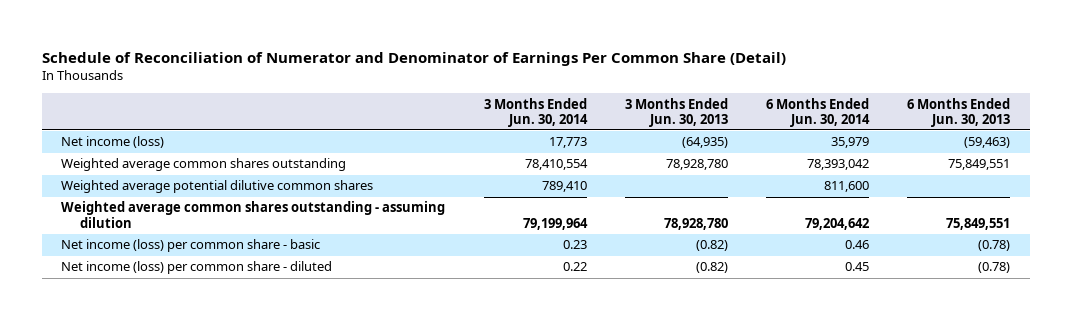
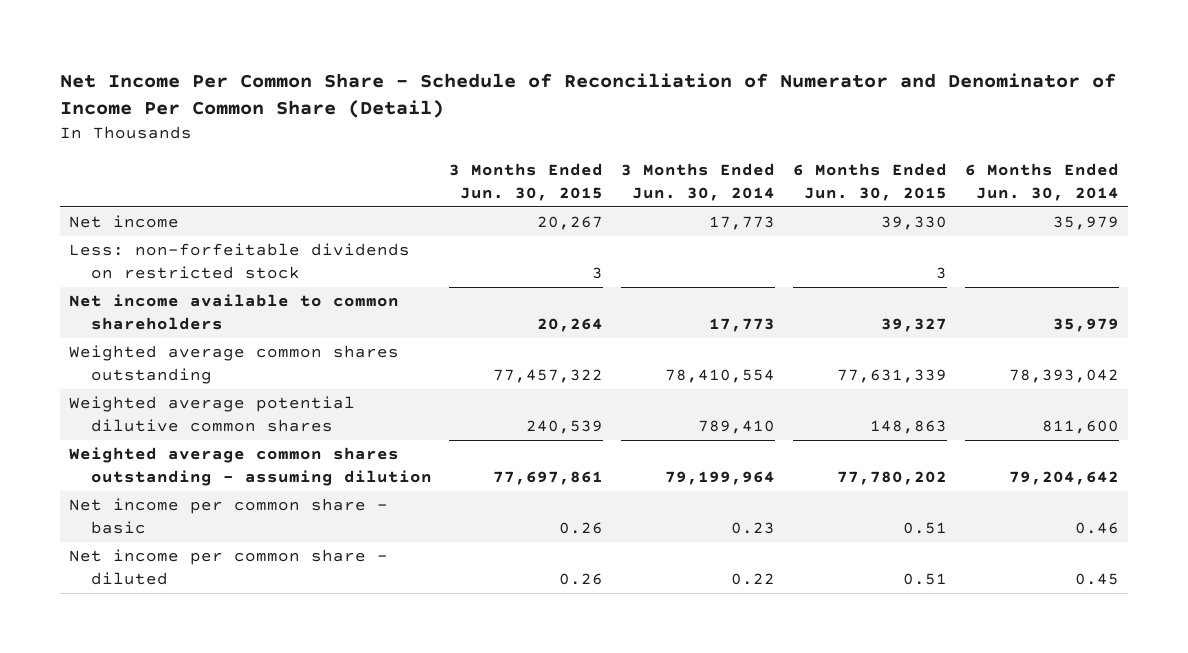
[42,51,787,66] Schedule of Reconciliation of Numerator and Denominator of Earnings Per Common Share (Detail) -> [59,73,1116,119] Net Income Per Common Share - Schedule of Reconciliation of Numerator and Denominator of Income Per Common Share (Detail)
[624,97,728,127] 3 Months Ended Jun. 30, 2013 -> none
[907,97,1011,127] 6 Months Ended Jun. 30, 2013 -> none
none -> [449,163,604,202] 3 Months Ended Jun. 30, 2015
none -> [793,163,948,202] 6 Months Ended Jun. 30, 2015
[61,136,165,149] Net income (loss) -> [68,215,179,229] Net income
none -> [68,243,410,280] Less: non-forfeitable dividends on restricted stock
none -> [68,294,399,331] Net income available to common shareholders
[61,239,321,253] Net income (loss) per common share - basic -> [68,498,388,535] Net income per common share - basic
[61,261,333,275] Net income (loss) per common share - diluted -> [68,549,388,586] Net income per common share - diluted

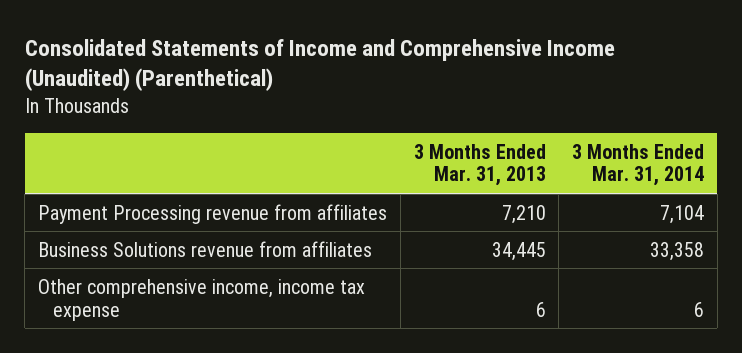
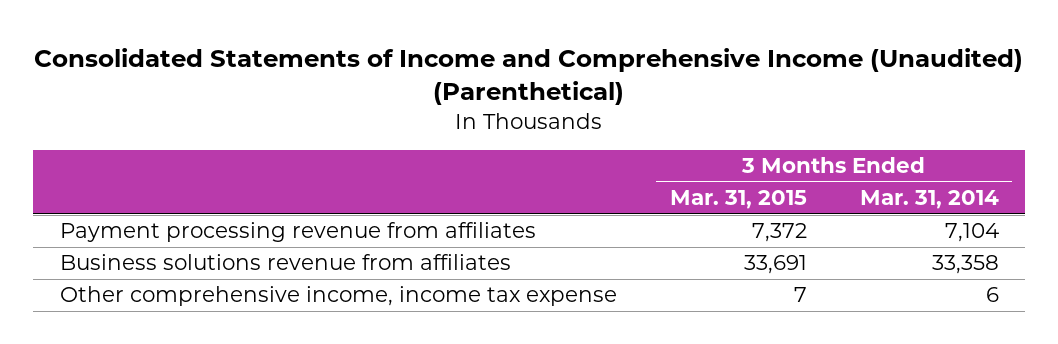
[413,143,546,187] 3 Months Ended Mar. 31, 2013 -> none
none -> [669,190,807,210] Mar. 31, 2015
[38,203,388,224] Payment Processing revenue from affiliates -> [59,222,536,243] Payment processing revenue from affiliates
[38,240,373,257] Business Solutions revenue from affiliates -> [59,254,511,271] Business solutions revenue from affiliates

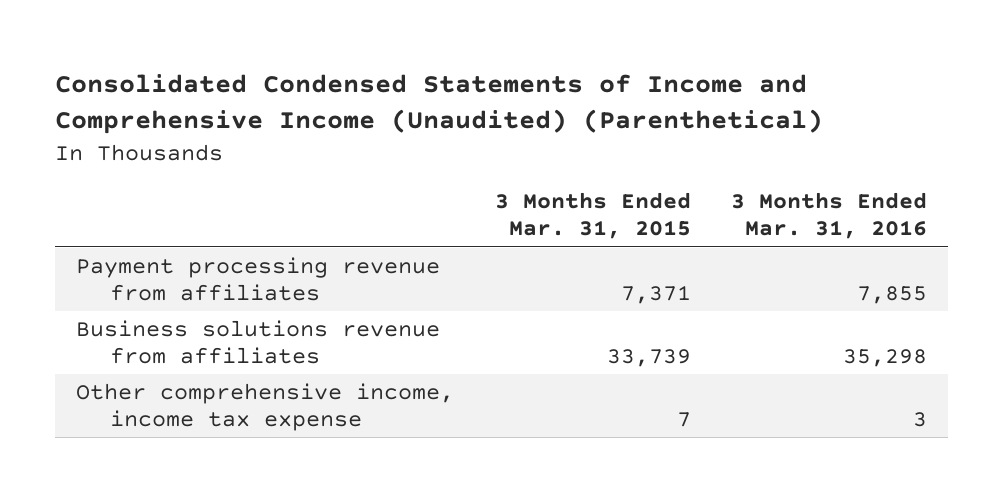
[34,47,1024,105] Consolidated Statements of Income and Comprehensive Income (Unaudited) (Parenthetical) -> [55,73,824,135] Consolidated Condensed Statements of Income and Comprehensive Income (Unaudited) (Parenthetical)
[859,190,999,210] Mar. 31, 2014 -> none
none -> [731,192,928,240] 3 Months Ended Mar. 31, 2016
[751,223,807,243] 7,372 -> [620,285,691,305] 7,371
[743,255,807,275] 33,691 -> [606,349,691,368] 33,739

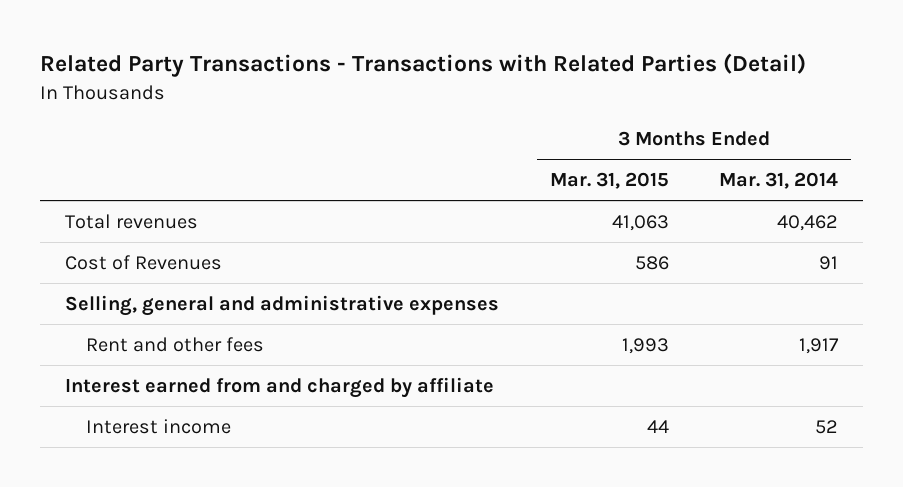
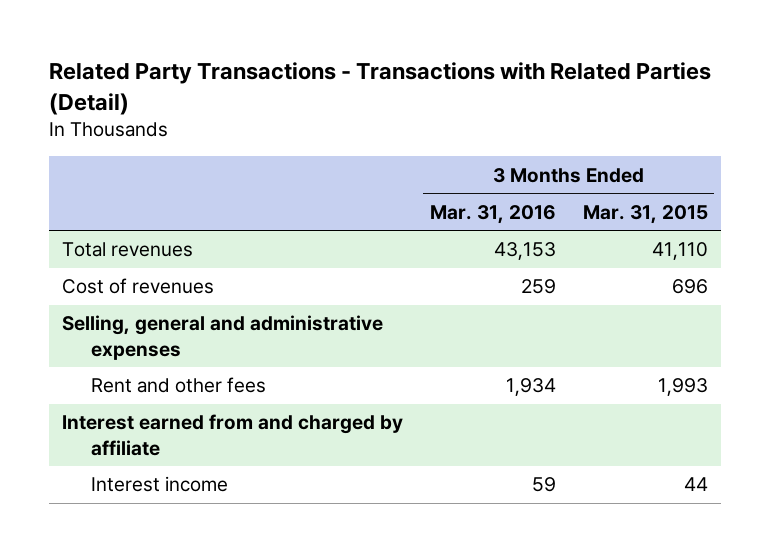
[719,172,839,190] Mar. 31, 2014 -> none
none -> [429,204,556,224] Mar. 31, 2016
[611,214,669,231] 41,063 -> [651,242,708,261] 41,110
[65,254,223,270] Cost of Revenues -> [61,278,214,295] Cost of revenues
[634,255,669,270] 586 -> [671,279,708,295] 696

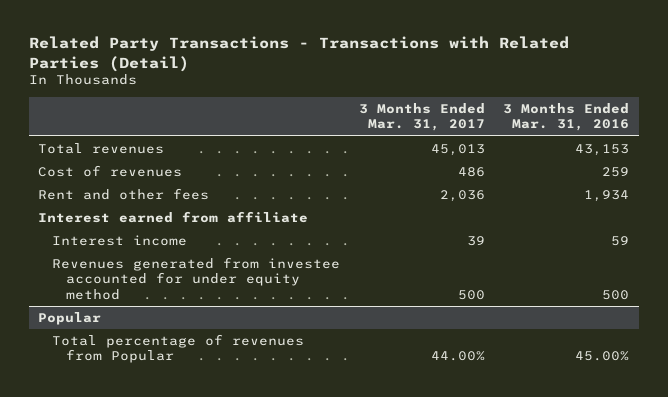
[582,204,708,224] Mar. 31, 2015 -> none
none -> [358,102,485,132] 3 Months Ended Mar. 31, 2017
[61,315,383,360] Selling, general and administrative expenses -> none
[61,414,403,456] Interest earned from and charged by affiliate -> [38,211,309,224] Interest earned from affiliate
none -> [52,257,341,300] Revenues generated from investee accounted for under equity method
none -> [38,312,102,326] Popular
none -> [52,334,305,364] Total percentage of revenues from Popular

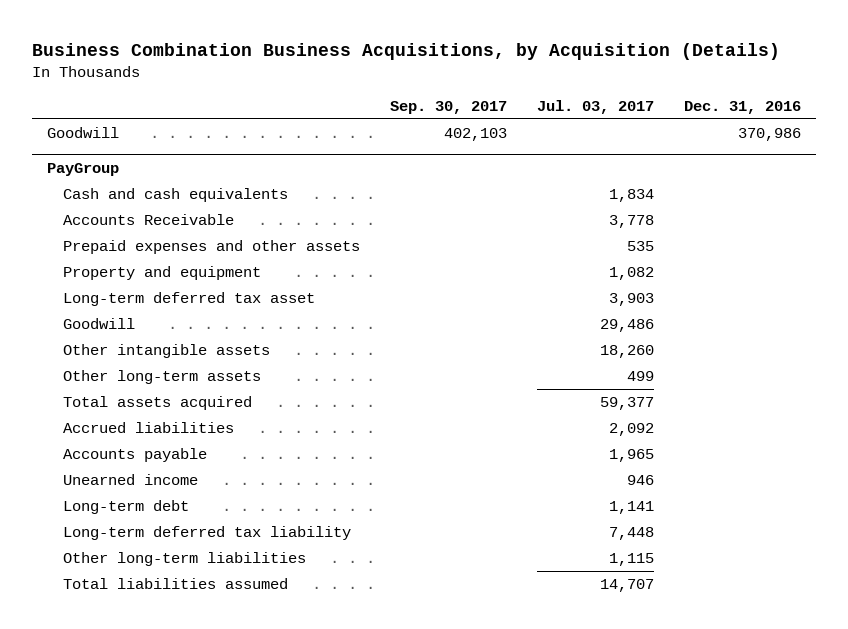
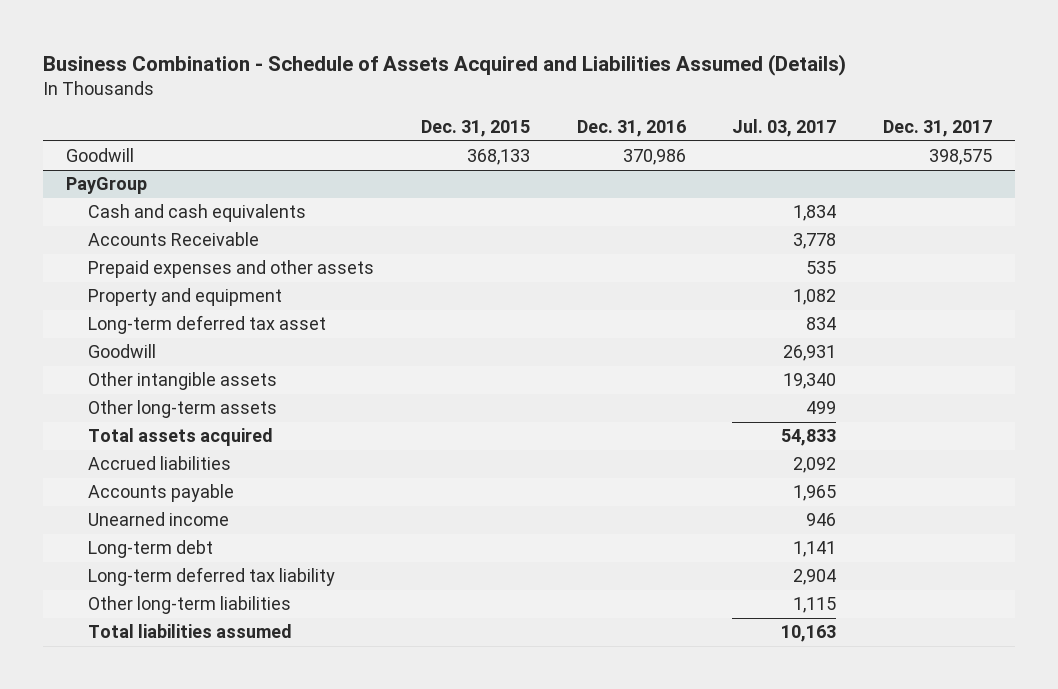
[32,43,781,61] Business Combination Business Acquisitions, by Acquisition (Details) -> [43,53,847,76] Business Combination - Schedule of Assets Acquired and Liabilities Assumed (Details)
[389,100,507,114] Sep. 30, 2017 -> none
none -> [421,120,531,138] Dec. 31, 2015
none -> [882,120,992,138] Dec. 31, 2017
[608,293,654,307] 3,903 -> [806,317,837,331] 834
[599,319,654,333] 29,486 -> [783,345,837,362] 26,931
[599,345,654,359] 18,260 -> [783,373,837,390] 19,340
[599,397,654,411] 59,377 -> [781,429,837,447] 54,833
[608,527,654,541] 7,448 -> [793,569,837,586] 2,904
[599,579,654,593] 14,707 -> [781,625,837,643] 10,163

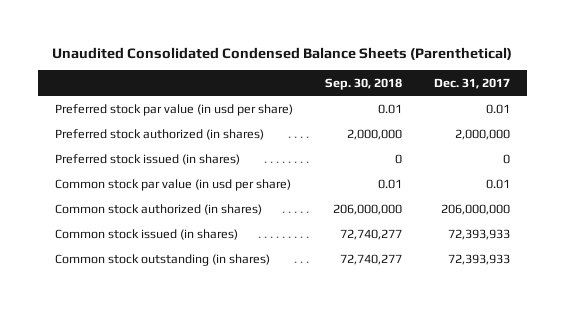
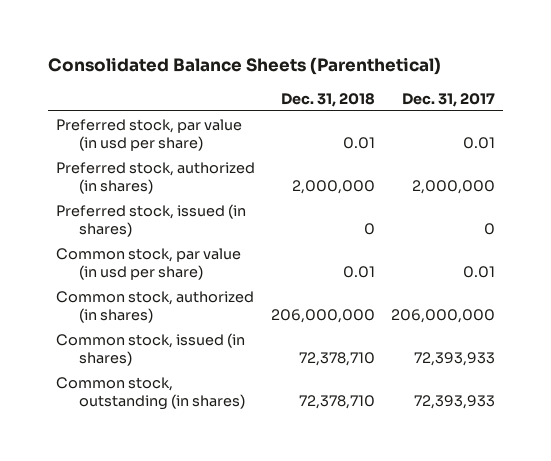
[52,46,513,60] Unaudited Consolidated Condensed Balance Sheets (Parenthetical) -> [48,57,442,76] Consolidated Balance Sheets (Parenthetical)
[324,77,402,90] Sep. 30, 2018 -> none
none -> [281,92,376,107] Dec. 31, 2018
[54,103,293,116] Preferred stock par value (in usd per share) -> [56,118,243,152] Preferred stock, par value (in usd per share)
[54,128,264,140] Preferred stock authorized (in shares) -> [56,161,256,195] Preferred stock, authorized (in shares)
[54,153,240,165] Preferred stock issued (in shares) -> [56,203,247,238] Preferred stock, issued (in shares)
[54,178,291,191] Common stock par value (in usd per share) -> [56,247,242,281] Common stock, par value (in usd per share)
[54,203,262,215] Common stock authorized (in shares) -> [56,290,255,324] Common stock, authorized (in shares)
[54,228,238,240] Common stock issued (in shares) -> [56,332,246,367] Common stock, issued (in shares)
[54,253,270,266] Common stock outstanding (in shares) -> [56,376,245,411] Common stock, outstanding (in shares)

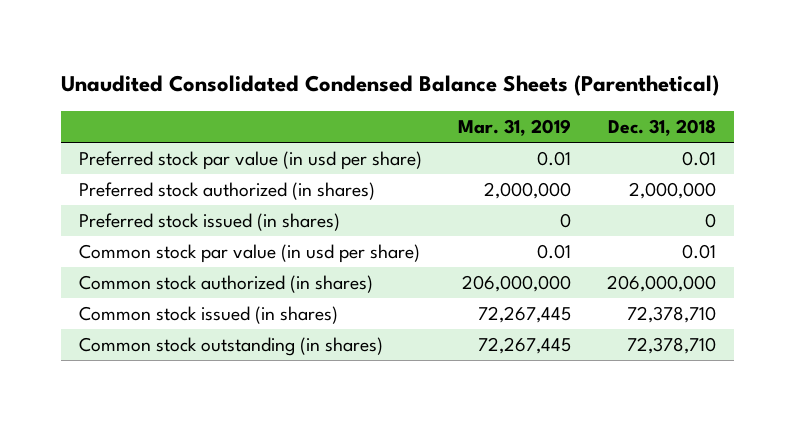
[48,57,442,76] Consolidated Balance Sheets (Parenthetical) -> [60,75,719,97] Unaudited Consolidated Condensed Balance Sheets (Parenthetical)
[401,92,495,107] Dec. 31, 2017 -> none
none -> [458,118,572,136] Mar. 31, 2019
[56,118,243,152] Preferred stock, par value (in usd per share) -> [79,151,423,171] Preferred stock par value (in usd per share)
[56,161,256,195] Preferred stock, authorized (in shares) -> [79,182,376,201] Preferred stock authorized (in shares)
[56,203,247,238] Preferred stock, issued (in shares) -> [79,213,341,232] Preferred stock issued (in shares)
[56,247,242,281] Common stock, par value (in usd per share) -> [79,244,421,264] Common stock par value (in usd per share)
[56,290,255,324] Common stock, authorized (in shares) -> [79,275,374,294] Common stock authorized (in shares)
[56,332,246,367] Common stock, issued (in shares) -> [79,306,339,325] Common stock issued (in shares)
[56,376,245,411] Common stock, outstanding (in shares) -> [79,337,384,357] Common stock outstanding (in shares)

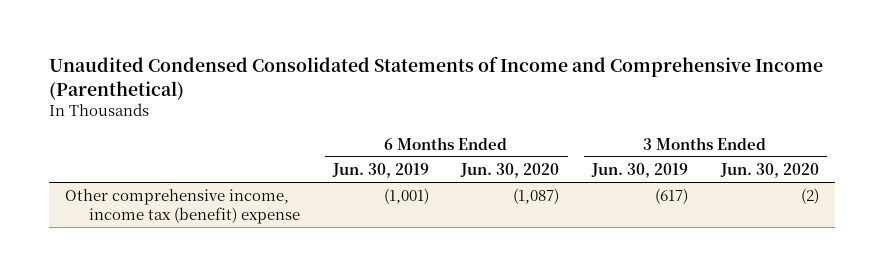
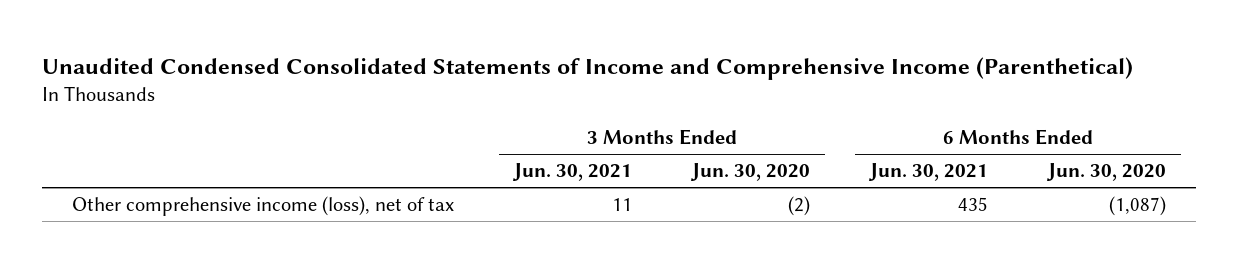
[331,163,429,179] Jun. 30, 2019 -> none
[591,163,689,179] Jun. 30, 2019 -> none
none -> [512,163,633,182] Jun. 30, 2021
none -> [868,163,989,182] Jun. 30, 2021
[65,189,301,224] Other comprehensive income, income tax (benefit) expense -> [72,196,455,217] Other comprehensive income (loss), net of tax

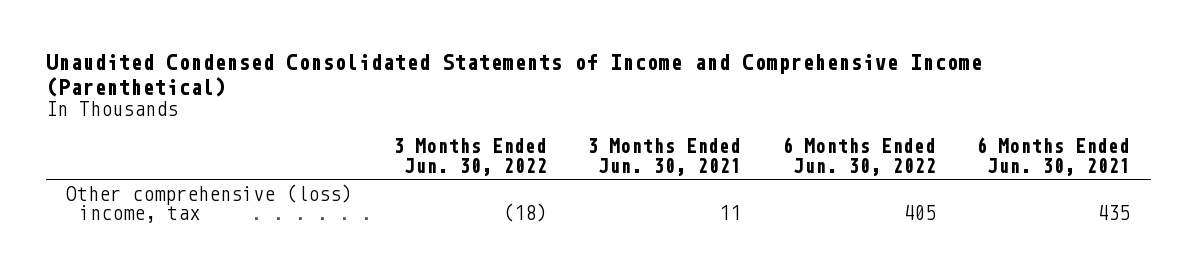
[690,163,811,182] Jun. 30, 2020 -> none
[1046,163,1167,182] Jun. 30, 2020 -> none
none -> [392,138,547,176] 3 Months Ended Jun. 30, 2022
none -> [781,137,936,176] 6 Months Ended Jun. 30, 2022
[72,196,455,217] Other comprehensive income (loss), net of tax -> [66,184,353,224] Other comprehensive (loss) income, tax

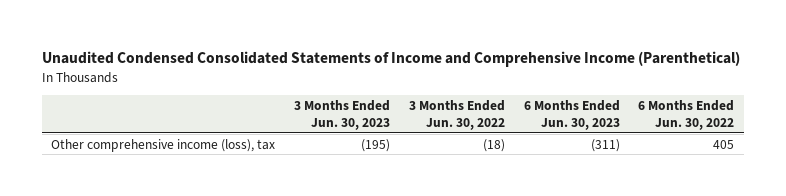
[587,138,742,176] 3 Months Ended Jun. 30, 2021 -> none
[976,137,1131,176] 6 Months Ended Jun. 30, 2021 -> none
none -> [294,99,391,130] 3 Months Ended Jun. 30, 2023
none -> [523,99,620,130] 6 Months Ended Jun. 30, 2023
[66,184,353,224] Other comprehensive (loss) income, tax -> [51,138,276,152] Other comprehensive income (loss), tax

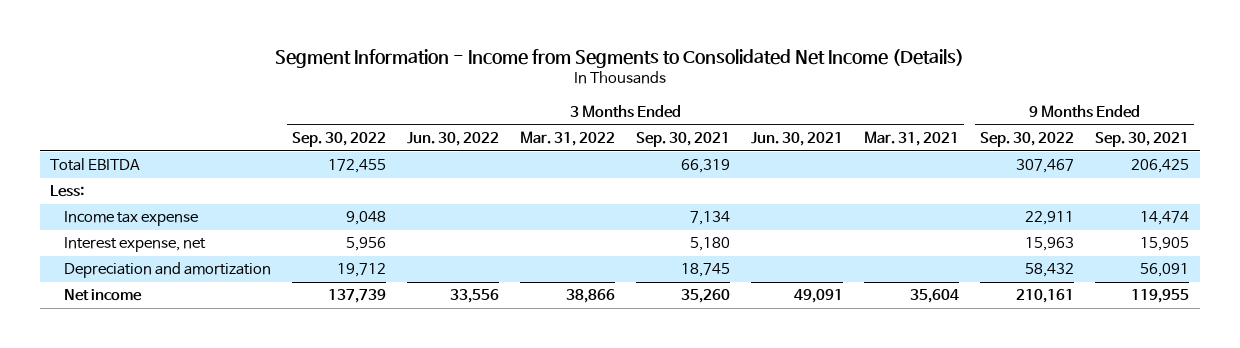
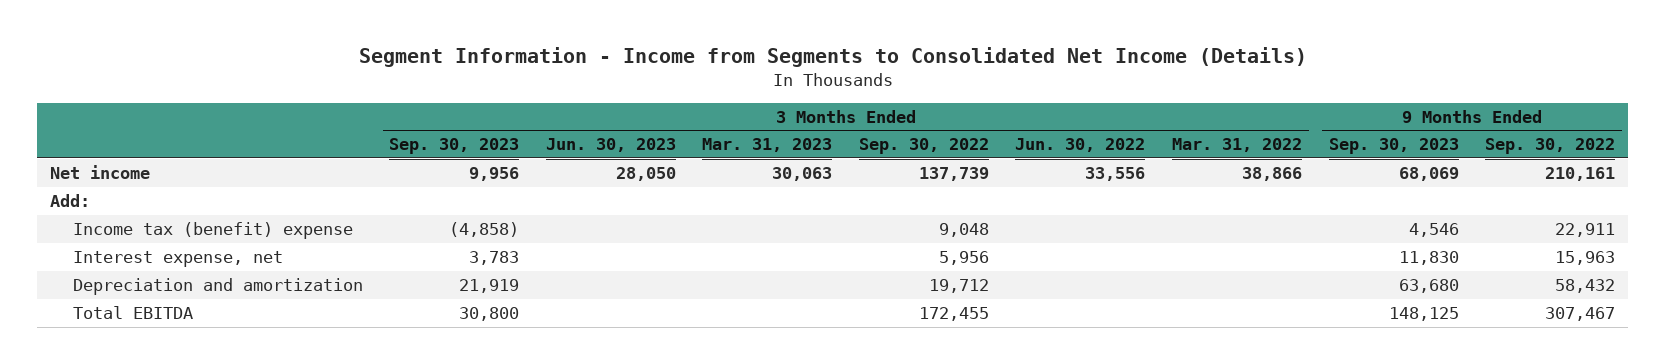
[636,132,731,148] Sep. 30, 2021 -> none
[751,132,844,147] Jun. 30, 2021 -> none
[864,131,960,147] Mar. 31, 2021 -> none
[1095,132,1190,148] Sep. 30, 2021 -> none
none -> [389,138,520,155] Sep. 30, 2023
none -> [545,138,676,153] Jun. 30, 2023
none -> [702,138,833,153] Mar. 31, 2023
none -> [1328,138,1459,155] Sep. 30, 2023
[64,289,143,302] Net income -> [50,164,151,179] Net income
[50,185,85,198] Less: -> [50,193,91,207] Add:
[64,211,199,227] Income tax expense -> [72,221,353,239] Income tax (benefit) expense
[50,158,141,172] Total EBITDA -> [72,305,193,319] Total EBITDA

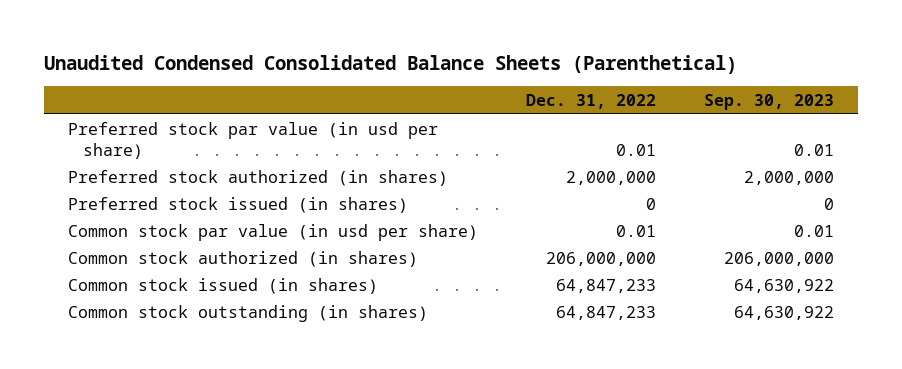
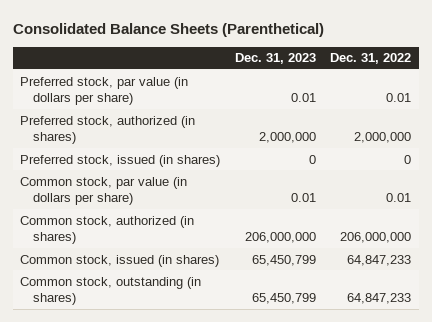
[43,54,737,74] Unaudited Condensed Consolidated Balance Sheets (Parenthetical) -> [13,22,325,37] Consolidated Balance Sheets (Parenthetical)
[703,93,834,110] Sep. 30, 2023 -> none
none -> [234,53,316,65] Dec. 31, 2023
[67,121,438,159] Preferred stock par value (in usd per share) -> [20,76,189,106] Preferred stock, par value (in dollars per share)
[67,169,448,186] Preferred stock authorized (in shares) -> [20,115,196,145] Preferred stock, authorized (in shares)
[67,196,408,213] Preferred stock issued (in shares) -> [20,154,221,167] Preferred stock, issued (in shares)
[67,223,478,241] Common stock par value (in usd per share) -> [20,176,188,206] Common stock, par value (in dollars per share)
[67,250,418,267] Common stock authorized (in shares) -> [20,215,195,245] Common stock, authorized (in shares)
[67,277,378,294] Common stock issued (in shares) -> [20,254,220,267] Common stock, issued (in shares)
[67,304,428,322] Common stock outstanding (in shares) -> [20,276,202,306] Common stock, outstanding (in shares)

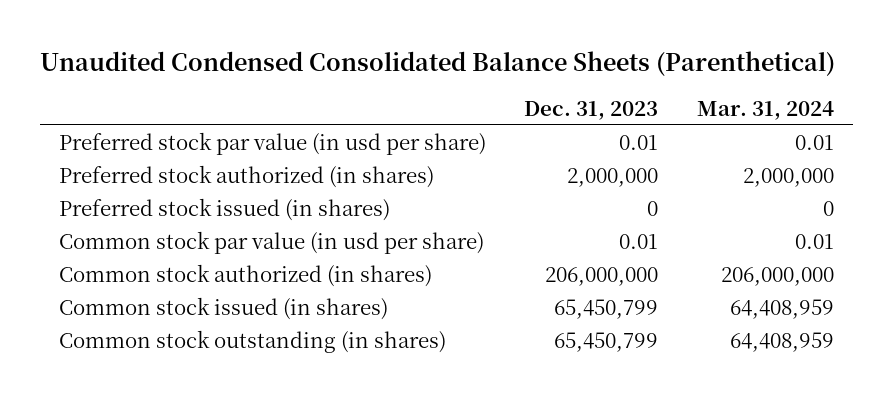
[13,22,325,37] Consolidated Balance Sheets (Parenthetical) -> [39,51,835,77] Unaudited Condensed Consolidated Balance Sheets (Parenthetical)
[330,53,412,65] Dec. 31, 2022 -> none
none -> [697,100,835,120] Mar. 31, 2024
[20,76,189,106] Preferred stock, par value (in dollars per share) -> [58,131,486,155] Preferred stock par value (in usd per share)
[20,115,196,145] Preferred stock, authorized (in shares) -> [58,164,434,188] Preferred stock authorized (in shares)
[20,154,221,167] Preferred stock, issued (in shares) -> [58,197,390,221] Preferred stock issued (in shares)
[20,176,188,206] Common stock, par value (in dollars per share) -> [58,230,484,254] Common stock par value (in usd per share)
[20,215,195,245] Common stock, authorized (in shares) -> [58,263,432,287] Common stock authorized (in shares)
[20,254,220,267] Common stock, issued (in shares) -> [58,296,388,320] Common stock issued (in shares)
[20,276,202,306] Common stock, outstanding (in shares) -> [58,329,446,353] Common stock outstanding (in shares)

